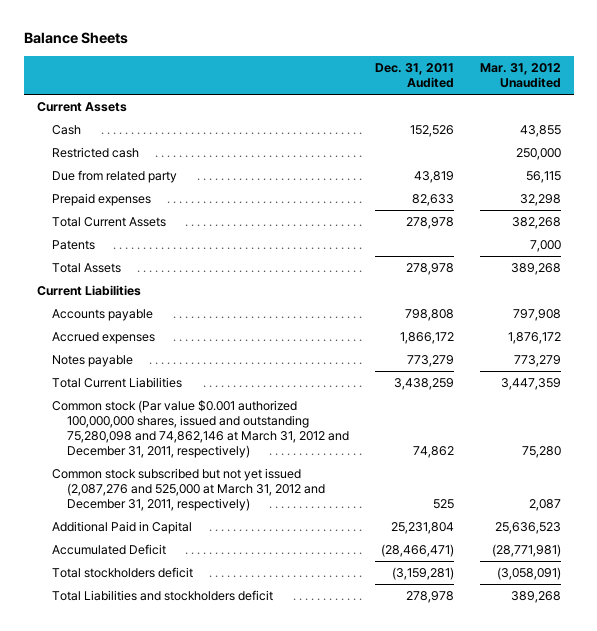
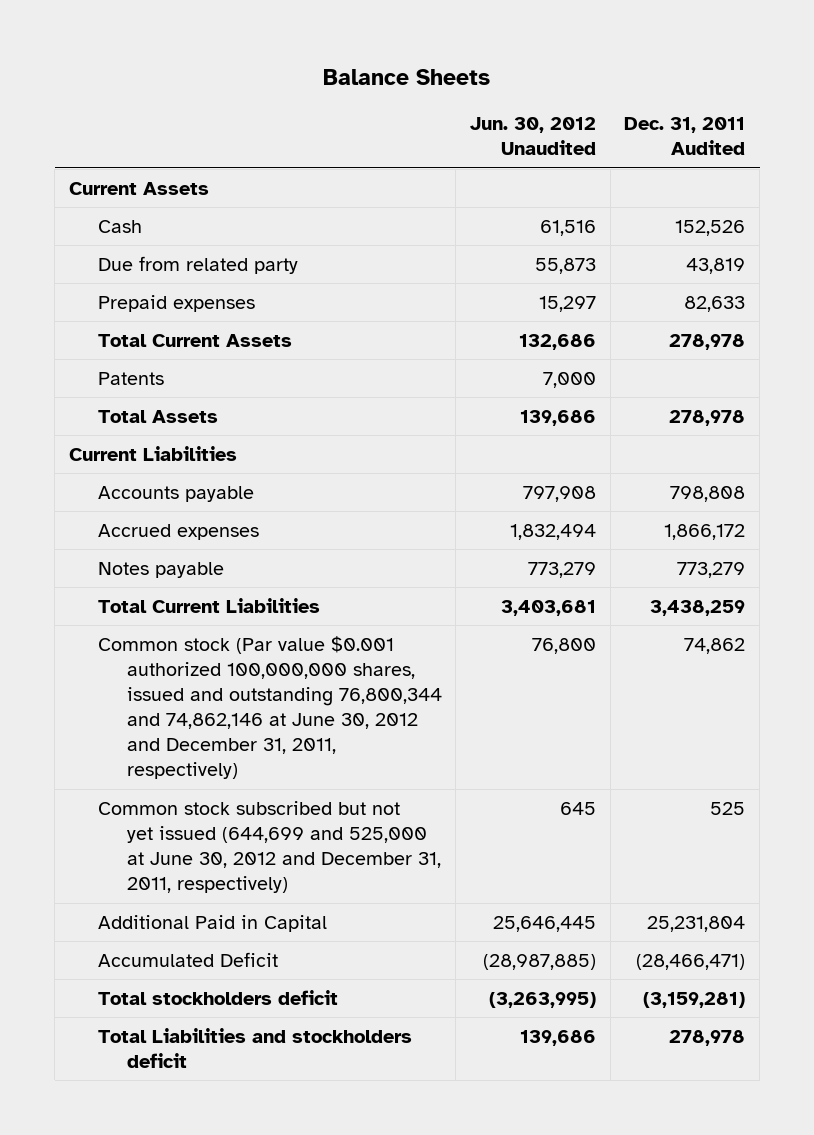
[479,63,561,89] Mar. 31, 2012 Unaudited -> none
none -> [469,117,596,156] Jun. 30, 2012 Unaudited
[51,147,139,159] Restricted cash -> none
[51,400,350,459] Common stock (Par value $0.001 authorized 100,000,000 shares, issued and outstanding 75,280,098 and 74,862,146 at March 31, 2012 and December 31, 2011, respectively) -> [97,635,442,780] Common stock (Par value $0.001 authorized 100,000,000 shares, issued and outstanding 76,800,344 and 74,862,146 at June 30, 2012 and December 31, 2011, respectively)
[51,468,326,512] Common stock subscribed but not yet issued (2,087,276 and 525,000 at March 31, 2012 and December 31, 2011, respectively) -> [97,800,441,894] Common stock subscribed but not yet issued (644,699 and 525,000 at June 30, 2012 and December 31, 2011, respectively)

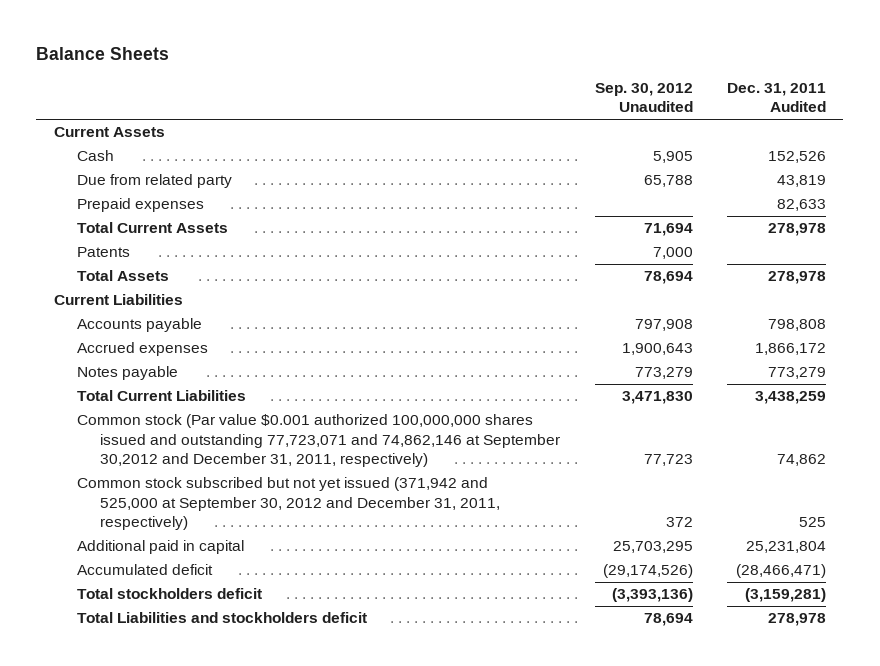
[469,117,596,156] Jun. 30, 2012 Unaudited -> none
none -> [594,82,693,113] Sep. 30, 2012 Unaudited
[97,635,442,780] Common stock (Par value $0.001 authorized 100,000,000 shares, issued and outstanding 76,800,344 and 74,862,146 at June 30, 2012 and December 31, 2011, respectively) -> [76,414,561,468] Common stock (Par value $0.001 authorized 100,000,000 shares issued and outstanding 77,723,071 and 74,862,146 at September 30,2012 and December 31, 2011, respectively)
[97,800,441,894] Common stock subscribed but not yet issued (644,699 and 525,000 at June 30, 2012 and December 31, 2011, respectively) -> [76,477,501,531] Common stock subscribed but not yet issued (371,942 and 525,000 at September 30, 2012 and December 31, 2011, respectively)
[97,914,327,932] Additional Paid in Capital -> [76,540,244,555] Additional paid in capital
[97,951,278,967] Accumulated Deficit -> [76,564,213,576] Accumulated deficit

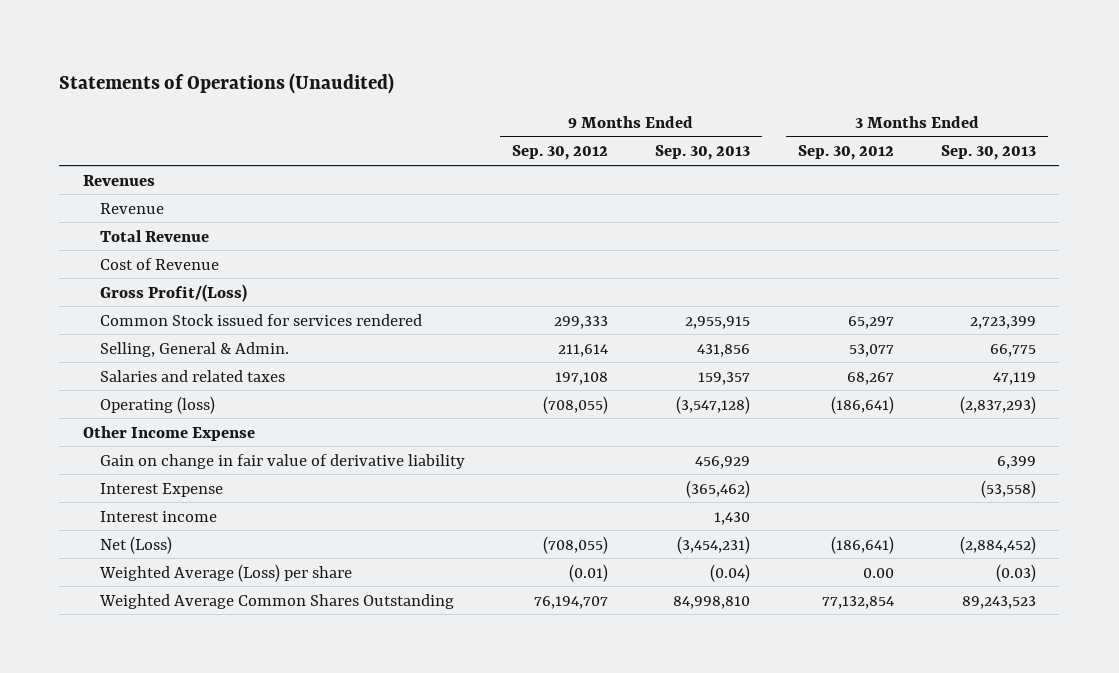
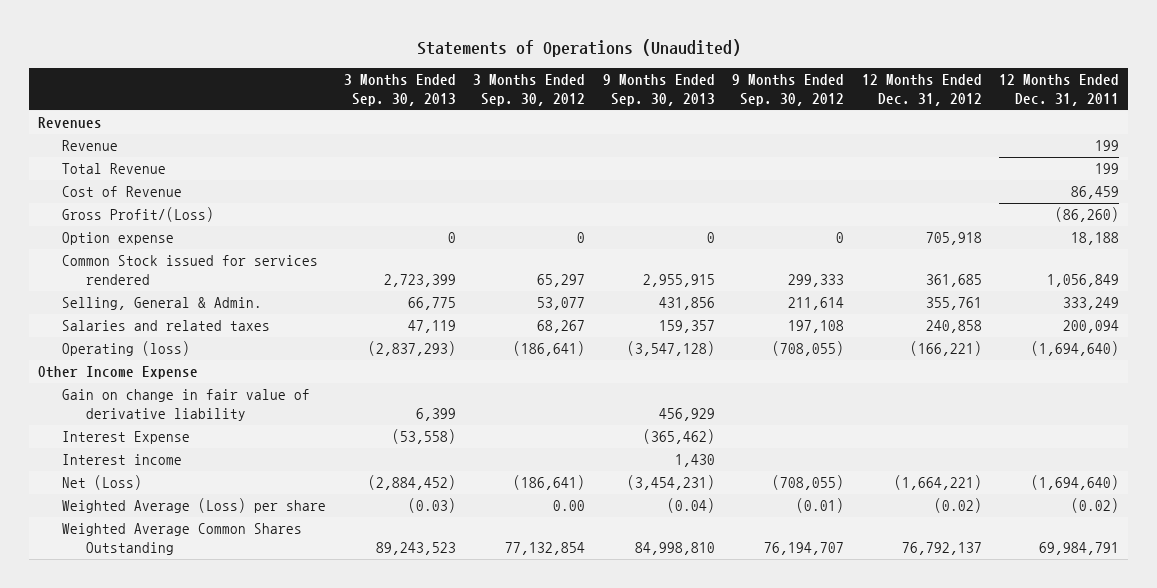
none -> [861,74,982,106] 12 Months Ended Dec. 31, 2012
none -> [999,74,1120,106] 12 Months Ended Dec. 31, 2011
none -> [62,232,175,246] Option expense

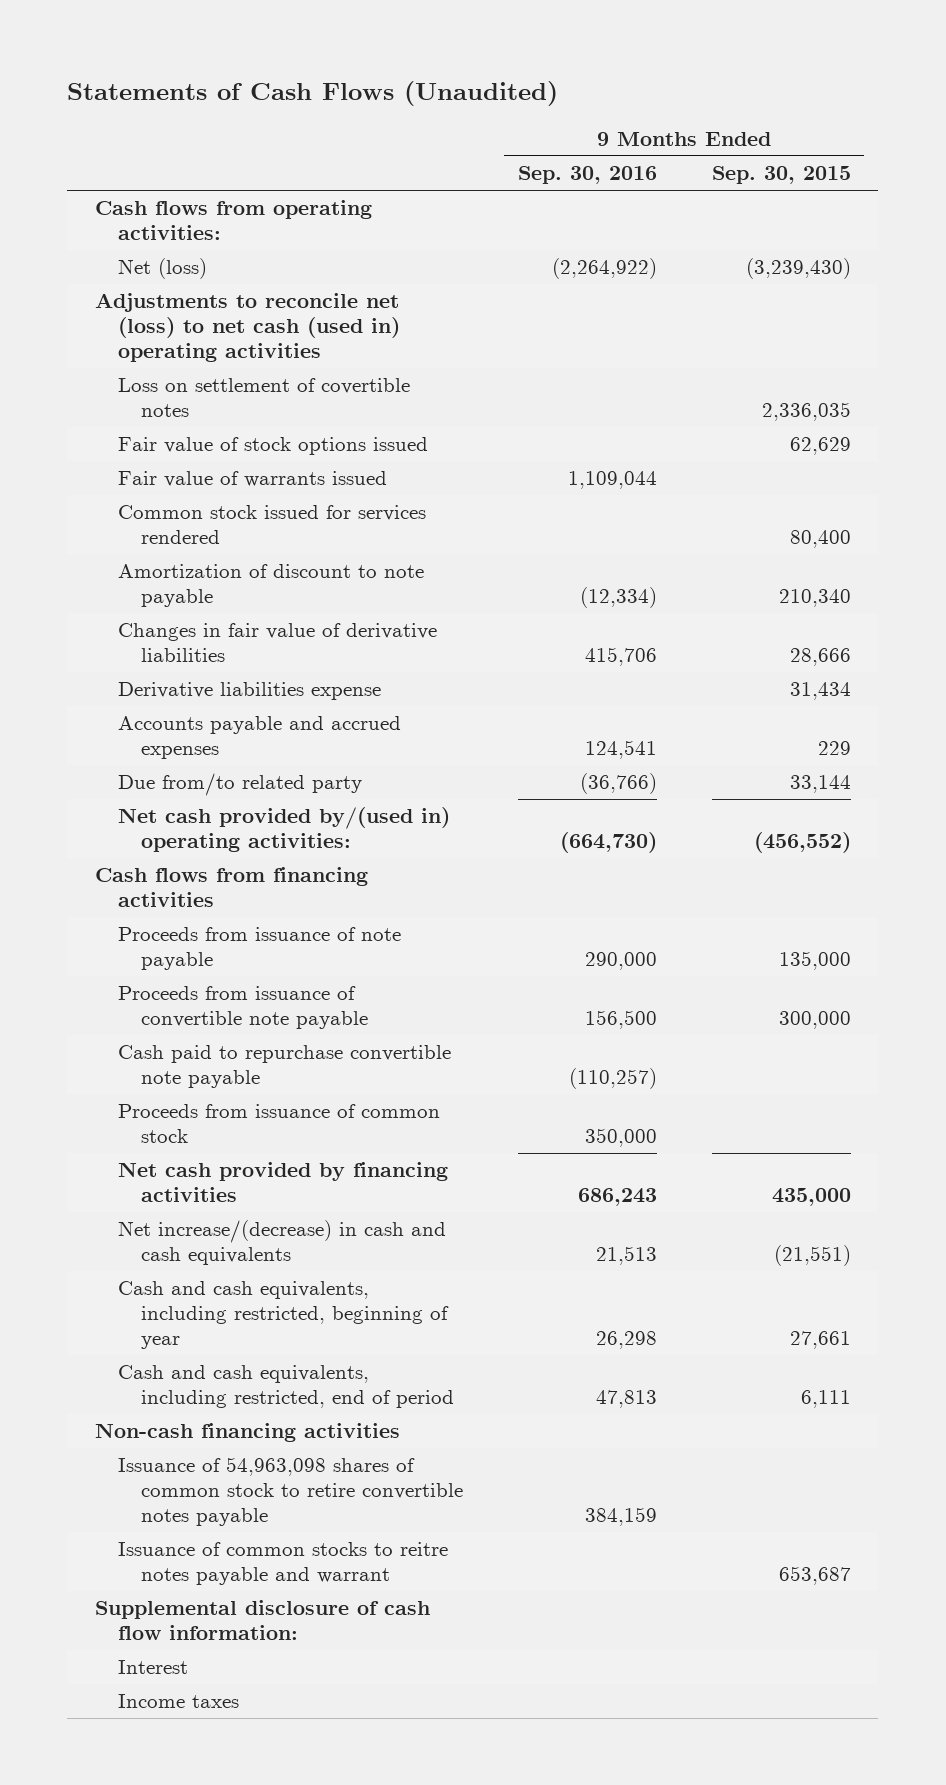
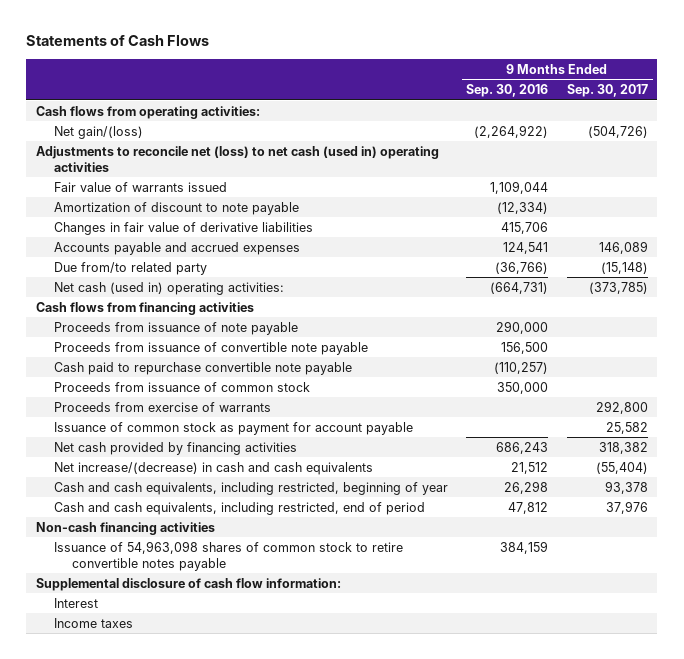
[67,81,559,107] Statements of Cash Flows (Unaudited) -> [26,35,210,47] Statements of Cash Flows
[711,166,851,185] Sep. 30, 2015 -> none
none -> [566,84,648,98] Sep. 30, 2017
[118,258,208,280] Net (loss) -> [53,125,143,139] Net gain/(loss)
[118,378,411,418] Loss on settlement of covertible notes -> none
[118,437,429,456] Fair value of stock options issued -> none
[118,505,427,545] Common stock issued for services rendered -> none
[118,682,382,701] Derivative liabilities expense -> none
[118,807,451,853] Net cash provided by/(used in) operating activities: -> [53,281,284,295] Net cash (used in) operating activities:
[560,832,658,854] (664,730) -> [490,281,549,294] (664,731)
none -> [53,401,271,412] Proceeds from exercise of warrants
none -> [53,421,413,435] Issuance of common stock as payment for account payable
[596,1246,658,1266] 21,513 -> [511,461,549,474] 21,512
[596,1390,658,1409] 47,813 -> [508,501,549,514] 47,812
[118,1542,449,1586] Issuance of common stocks to reitre notes payable and warrant -> none

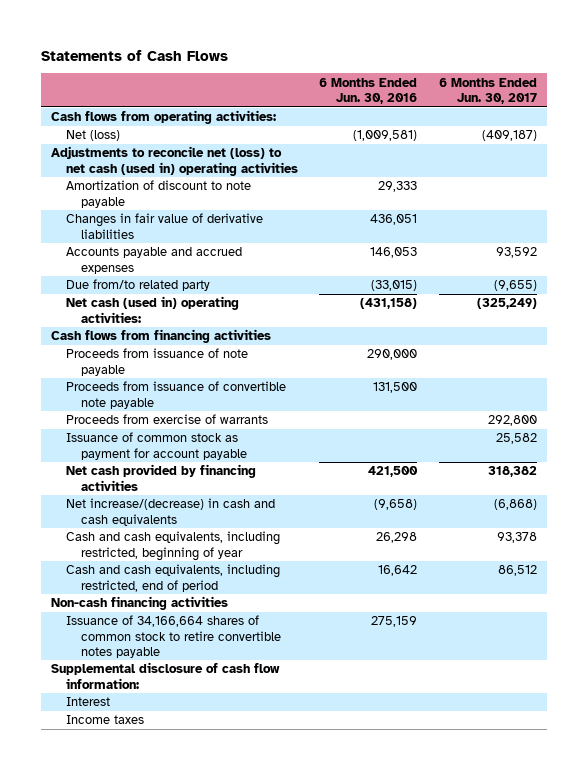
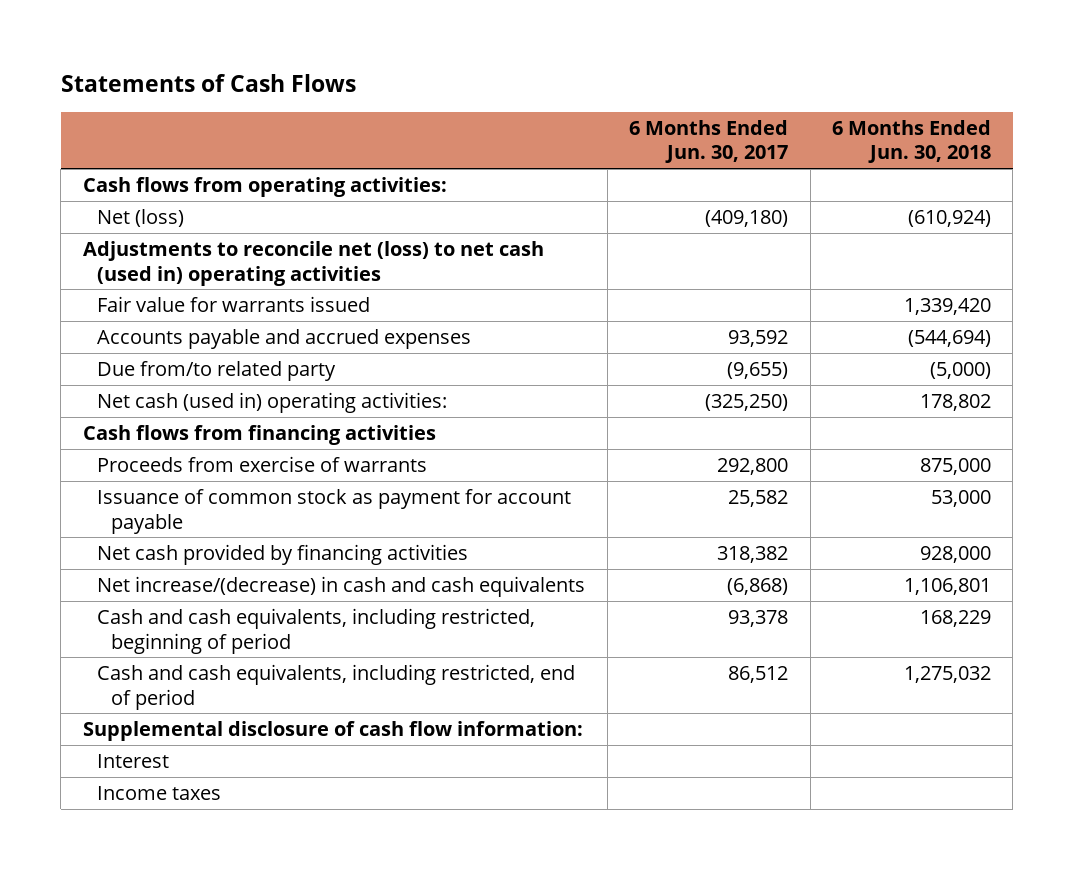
[319,77,418,104] 6 Months Ended Jun. 30, 2016 -> none
none -> [831,119,991,164] 6 Months Ended Jun. 30, 2018
[481,130,537,142] (409,187) -> [705,210,789,228] (409,180)
[66,180,252,208] Amortization of discount to note payable -> none
[66,213,264,239] Changes in fair value of derivative liabilities -> none
none -> [97,296,371,313] Fair value for warrants issued
[476,298,537,310] (325,249) -> [705,394,789,412] (325,250)
[66,348,249,376] Proceeds from issuance of note payable -> none
[66,381,287,409] Proceeds from issuance of convertible note payable -> none
[66,531,281,561] Cash and cash equivalents, including restricted, beginning of year -> [97,608,536,654] Cash and cash equivalents, including restricted, beginning of period
[51,596,229,611] Non-cash financing activities -> none
[66,615,281,658] Issuance of 34,166,664 shares of common stock to retire convertible notes payable -> none

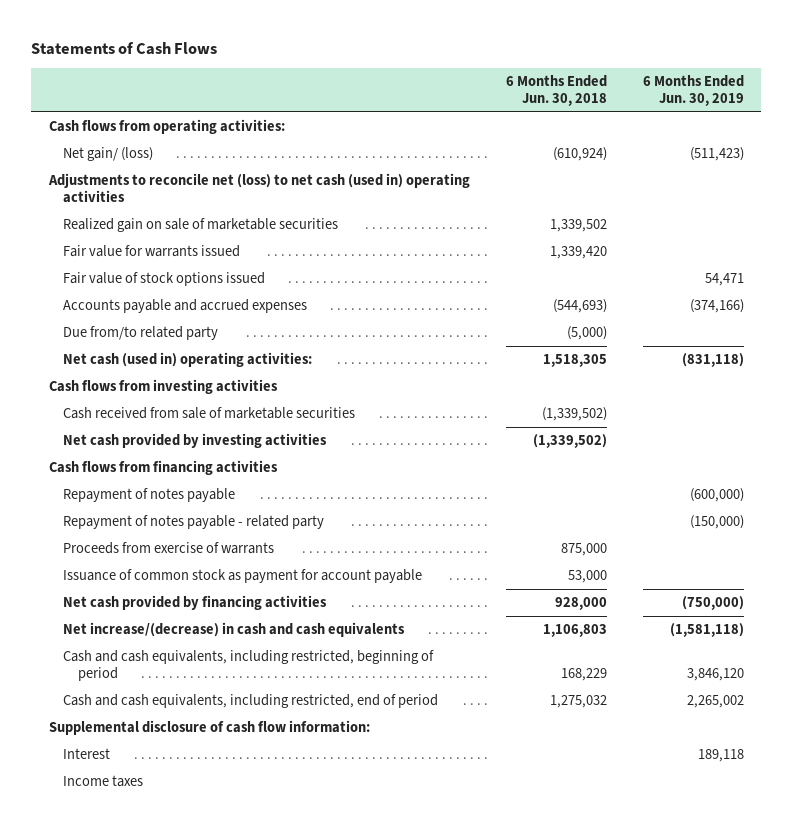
[629,119,789,164] 6 Months Ended Jun. 30, 2017 -> none
none -> [642,75,744,106] 6 Months Ended Jun. 30, 2019
[97,209,185,228] Net (loss) -> [63,147,154,162] Net gain/ (loss)
none -> [63,218,339,233] Realized gain on sale of marketable securities
none -> [63,272,266,287] Fair value of stock options issued
[907,330,991,348] (544,694) -> [552,299,607,314] (544,693)
[919,394,991,412] 178,802 -> [542,354,607,368] 1,518,305
none -> [49,379,279,395] Cash flows from investing activities
none -> [63,407,356,420] Cash received from sale of marketable securities
none -> [63,433,328,449] Net cash provided by investing activities
none -> [63,488,236,503] Repayment of notes payable
none -> [63,515,325,530] Repayment of notes payable - related party
[903,578,991,596] 1,106,801 -> [542,624,607,638] 1,106,803

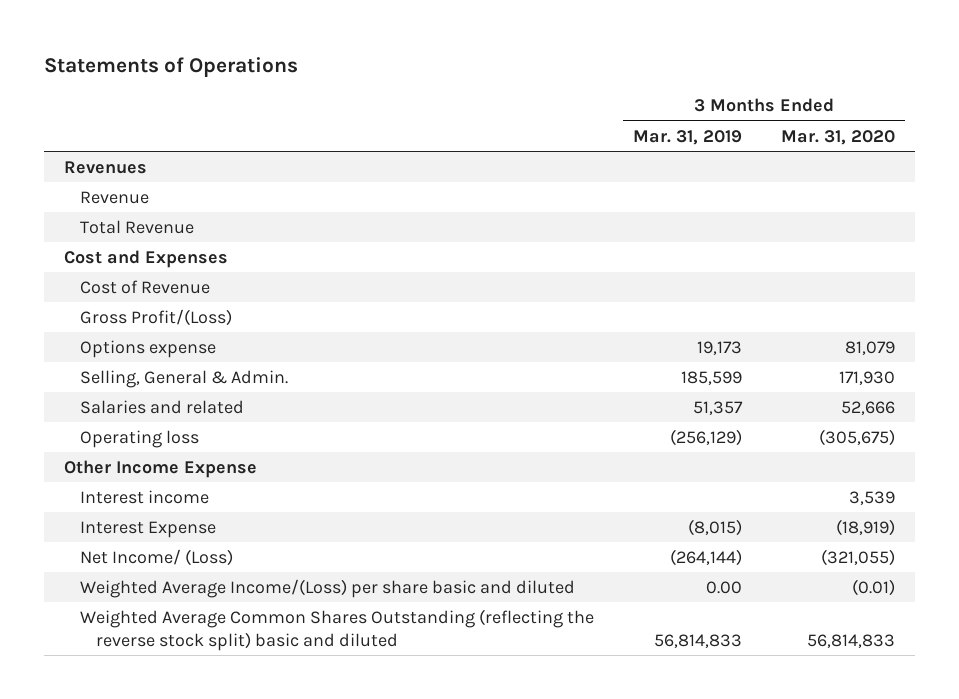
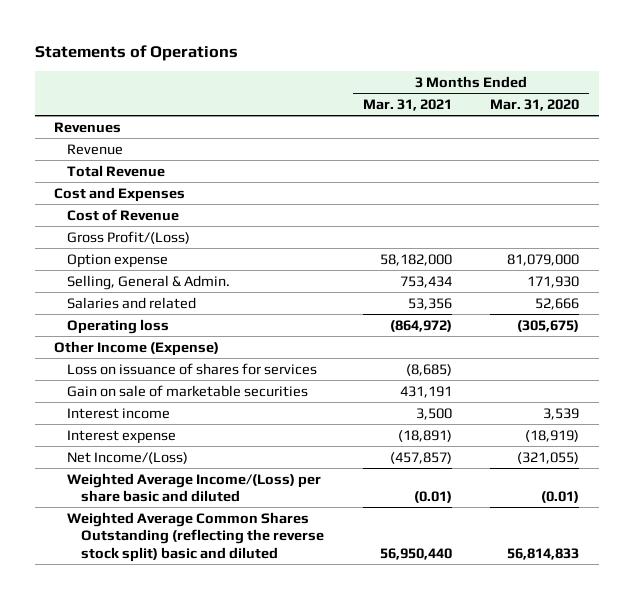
[632,129,742,145] Mar. 31, 2019 -> none
none -> [362,98,452,111] Mar. 31, 2021
[79,339,216,358] Options expense -> [67,253,169,268] Option expense
[844,340,895,355] 81,079 -> [507,253,580,266] 81,079,000
[63,459,257,478] Other Income Expense -> [54,340,220,356] Other Income (Expense)
none -> [67,362,318,375] Loss on issuance of shares for services
none -> [67,384,309,397] Gain on sale of marketable securities
[79,520,216,538] Interest Expense -> [67,429,177,444] Interest expense
[79,548,233,566] Net Income/ (Loss) -> [67,451,189,464] Net Income/(Loss)

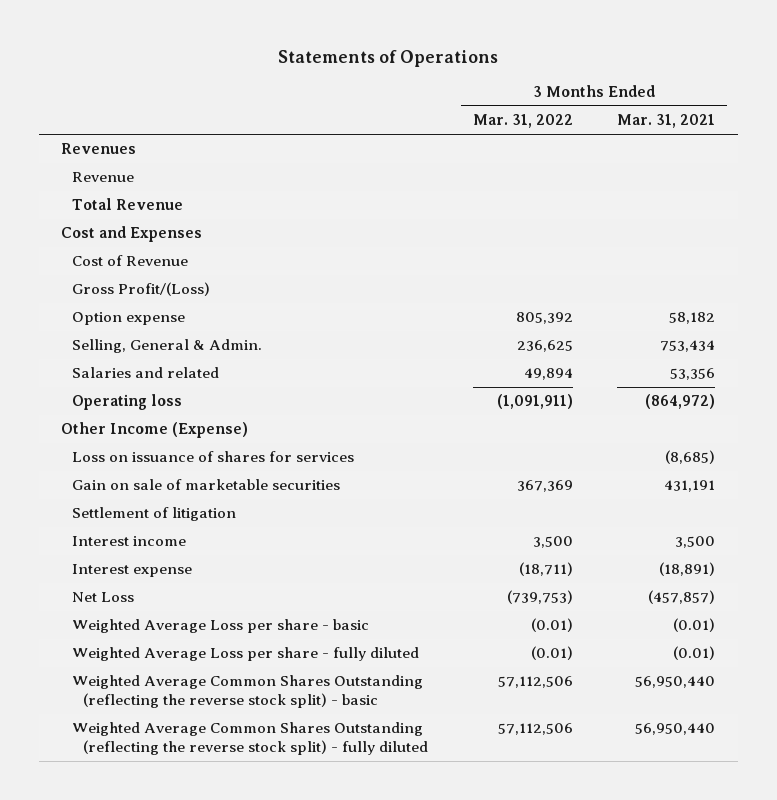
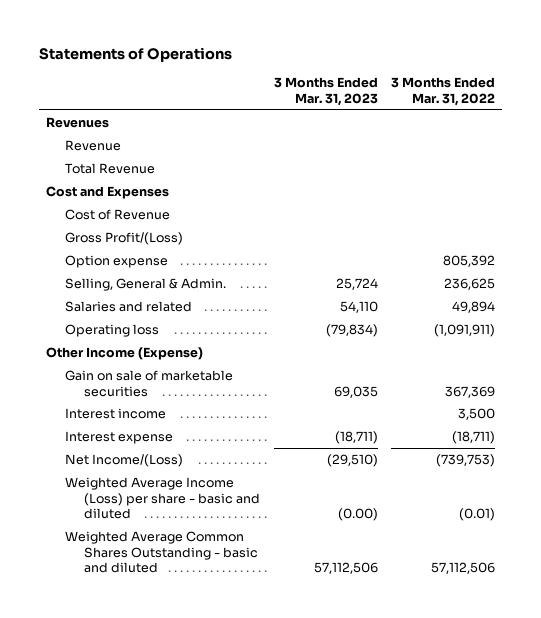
[617,114,716,129] Mar. 31, 2021 -> none
none -> [273,77,378,107] 3 Months Ended Mar. 31, 2023
[71,451,354,463] Loss on issuance of shares for services -> none
[71,507,236,522] Settlement of litigation -> none
[71,647,419,662] Weighted Average Loss per share - fully diluted -> none
[71,722,428,755] Weighted Average Common Shares Outstanding (reflecting the reverse stock split) - fully diluted -> none
[71,592,134,603] Net Loss -> [65,453,184,467] Net Income/(Loss)
[71,619,369,634] Weighted Average Loss per share - basic -> [65,476,261,520] Weighted Average Income (Loss) per share - basic and diluted
[71,675,423,708] Weighted Average Common Shares Outstanding (reflecting the reverse stock split) - basic -> [65,530,259,574] Weighted Average Common Shares Outstanding - basic and diluted

